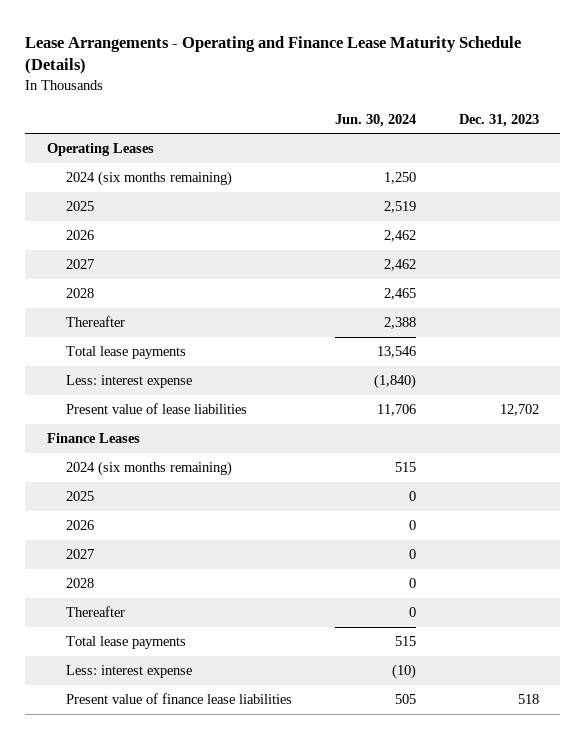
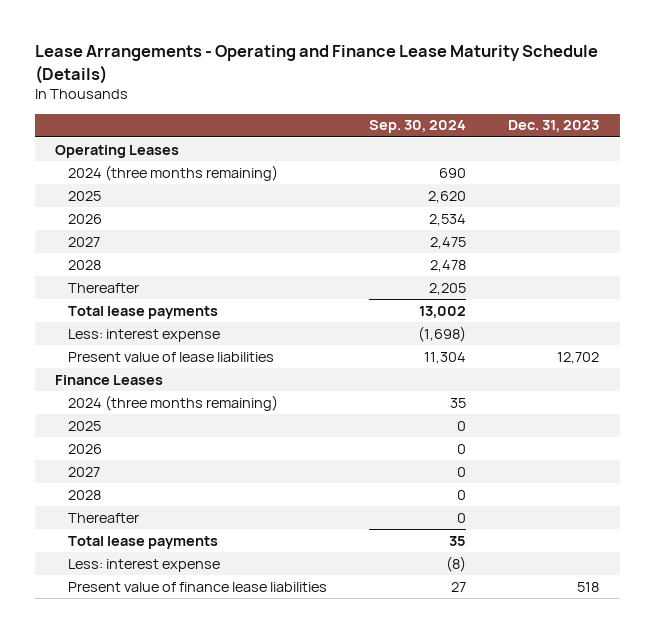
[334,113,416,127] Jun. 30, 2024 -> none
none -> [368,120,466,134] Sep. 30, 2024
[65,171,232,187] 2024 (six months remaining) -> [67,164,278,181] 2024 (three months remaining)
[65,461,232,477] 2024 (six months remaining) -> [67,394,278,411] 2024 (three months remaining)

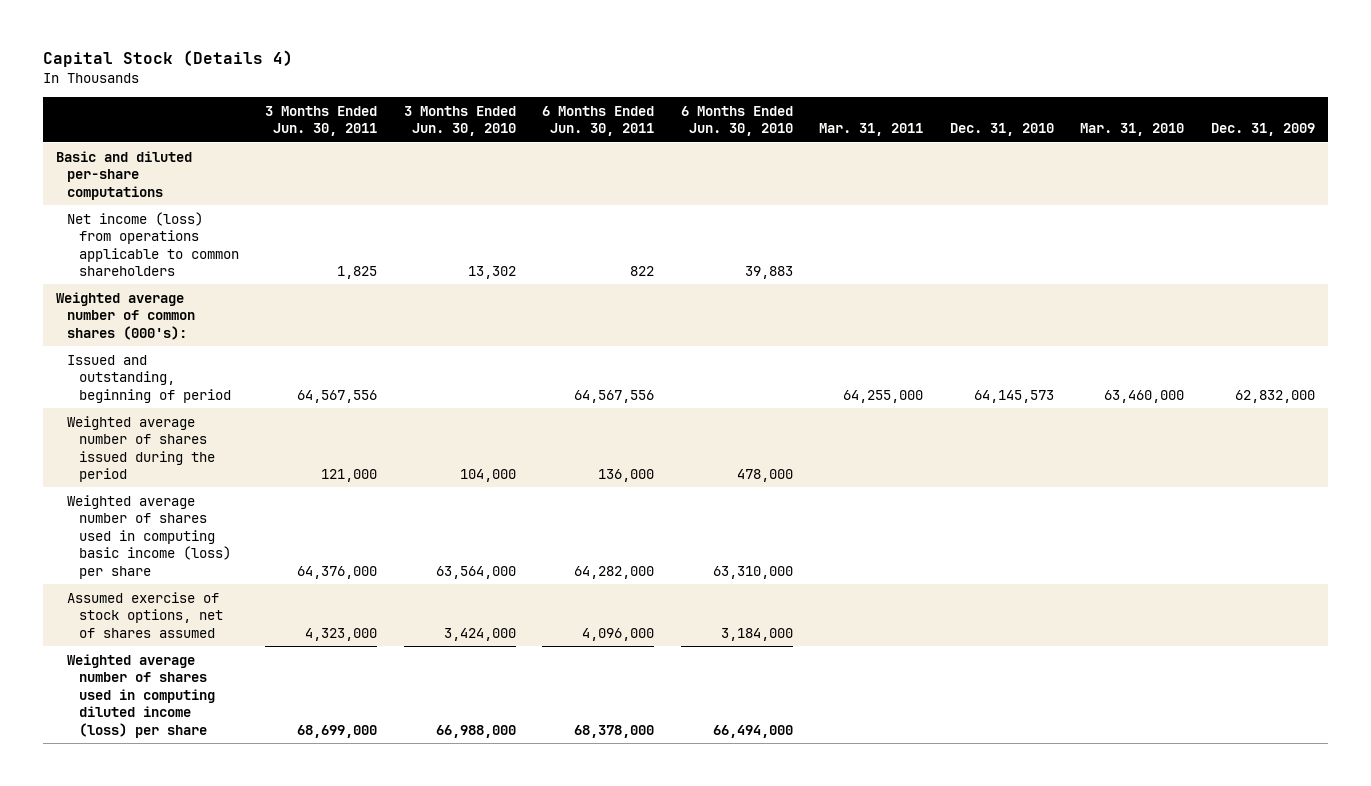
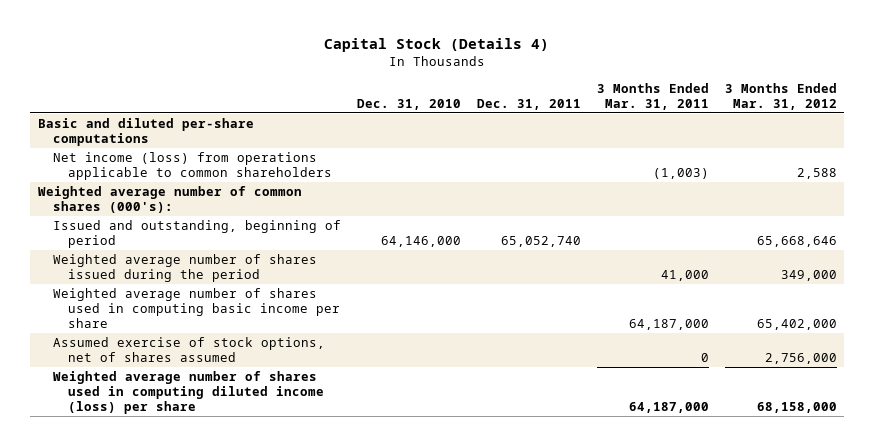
[265,105,378,137] 3 Months Ended Jun. 30, 2011 -> none
[403,105,516,137] 3 Months Ended Jun. 30, 2010 -> none
[542,105,655,137] 6 Months Ended Jun. 30, 2011 -> none
[680,105,793,137] 6 Months Ended Jun. 30, 2010 -> none
[819,123,924,137] Mar. 31, 2011 -> none
[1080,123,1185,137] Mar. 31, 2010 -> none
[1210,123,1315,137] Dec. 31, 2009 -> none
none -> [476,98,581,110] Dec. 31, 2011
none -> [596,82,709,110] 3 Months Ended Mar. 31, 2011
none -> [724,82,837,110] 3 Months Ended Mar. 31, 2012
[973,389,1054,403] 64,145,573 -> [380,236,461,248] 64,146,000
[67,494,231,579] Weighted average number of shares used in computing basic income (loss) per share -> [53,287,341,329] Weighted average number of shares used in computing basic income per share

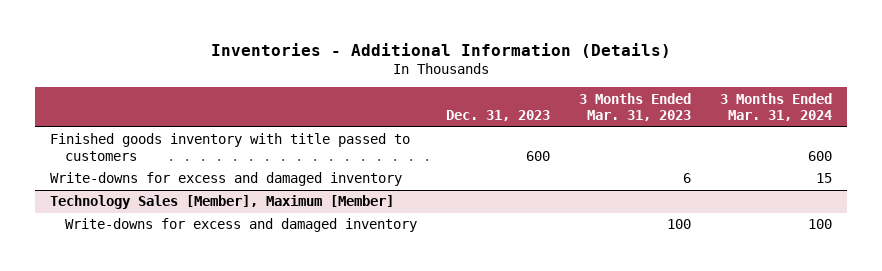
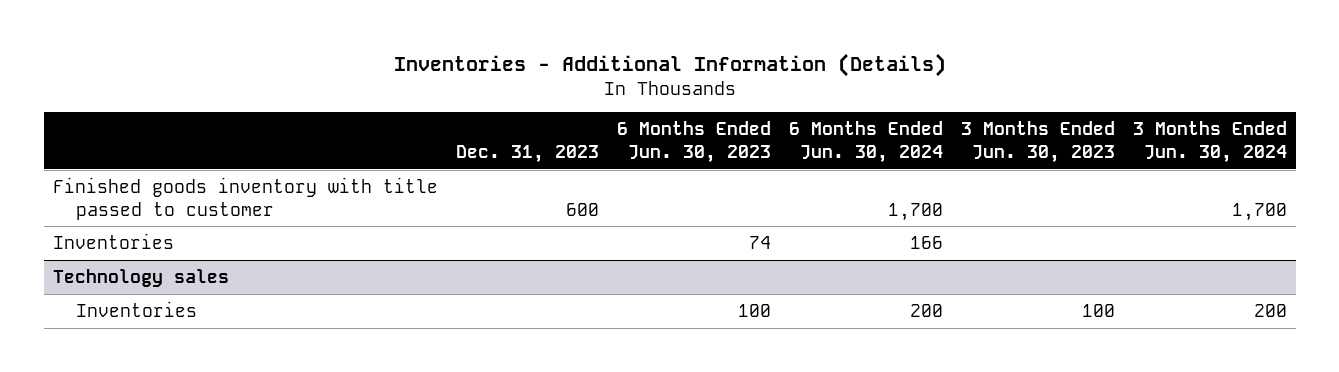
[579,92,692,122] 3 Months Ended Mar. 31, 2023 -> none
[720,92,833,122] 3 Months Ended Mar. 31, 2024 -> none
none -> [616,121,771,163] 6 Months Ended Jun. 30, 2023
none -> [788,121,943,163] 6 Months Ended Jun. 30, 2024
none -> [960,121,1115,163] 3 Months Ended Jun. 30, 2023
none -> [1132,121,1287,163] 3 Months Ended Jun. 30, 2024
[49,133,410,161] Finished goods inventory with title passed to customers -> [52,176,438,220] Finished goods inventory with title passed to customer
[49,172,402,187] Write-downs for excess and damaged inventory -> [52,232,174,249] Inventories
[49,195,394,210] Technology Sales [Member], Maximum [Member] -> [52,268,229,287] Technology sales
[64,218,417,233] Write-downs for excess and damaged inventory -> [75,300,197,317] Inventories

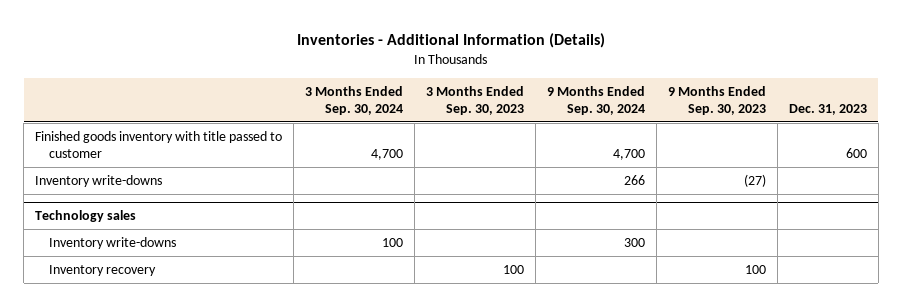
[616,121,771,163] 6 Months Ended Jun. 30, 2023 -> none
[788,121,943,163] 6 Months Ended Jun. 30, 2024 -> none
[960,121,1115,163] 3 Months Ended Jun. 30, 2023 -> none
[1132,121,1287,163] 3 Months Ended Jun. 30, 2024 -> none
none -> [304,85,403,116] 3 Months Ended Sep. 30, 2024
none -> [425,85,524,116] 3 Months Ended Sep. 30, 2023
none -> [546,85,645,116] 9 Months Ended Sep. 30, 2024
none -> [667,85,766,116] 9 Months Ended Sep. 30, 2023
[52,232,174,249] Inventories -> [35,174,163,187] Inventory write-downs
[75,300,197,317] Inventories -> [49,236,177,249] Inventory write-downs
none -> [49,264,157,276] Inventory recovery

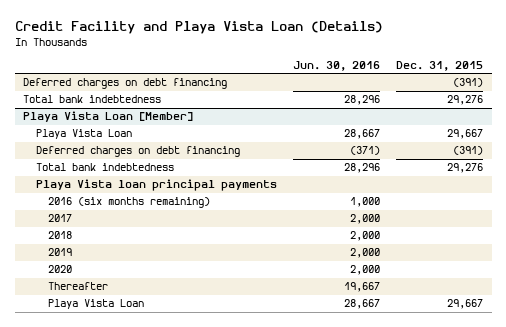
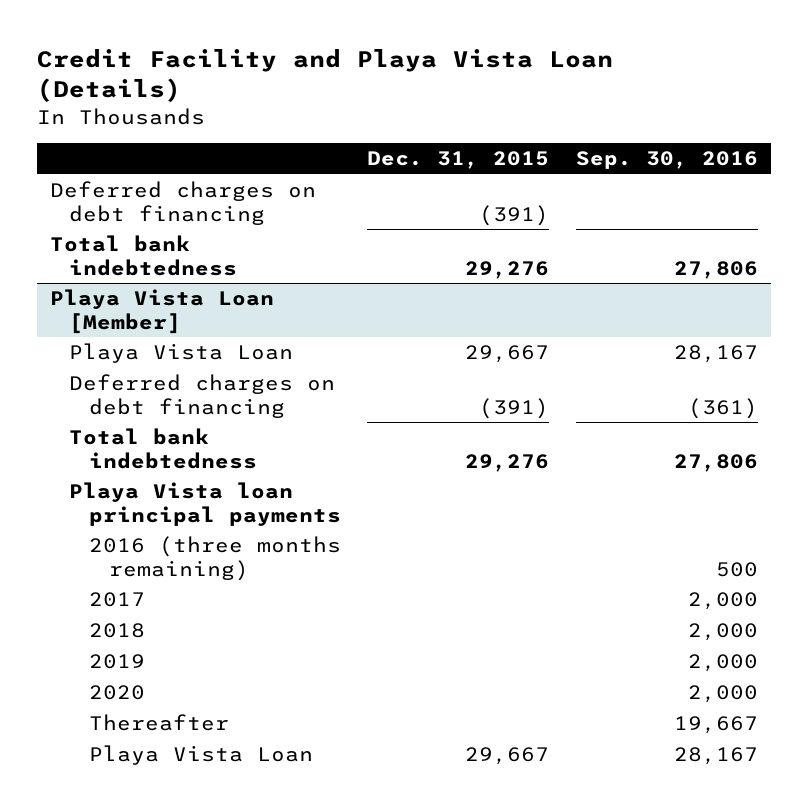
[292,60,380,71] Jun. 30, 2016 -> none
none -> [575,151,758,170] Sep. 30, 2016
[48,197,211,209] 2016 (six months remaining) -> [89,536,342,581] 2016 (three months remaining)

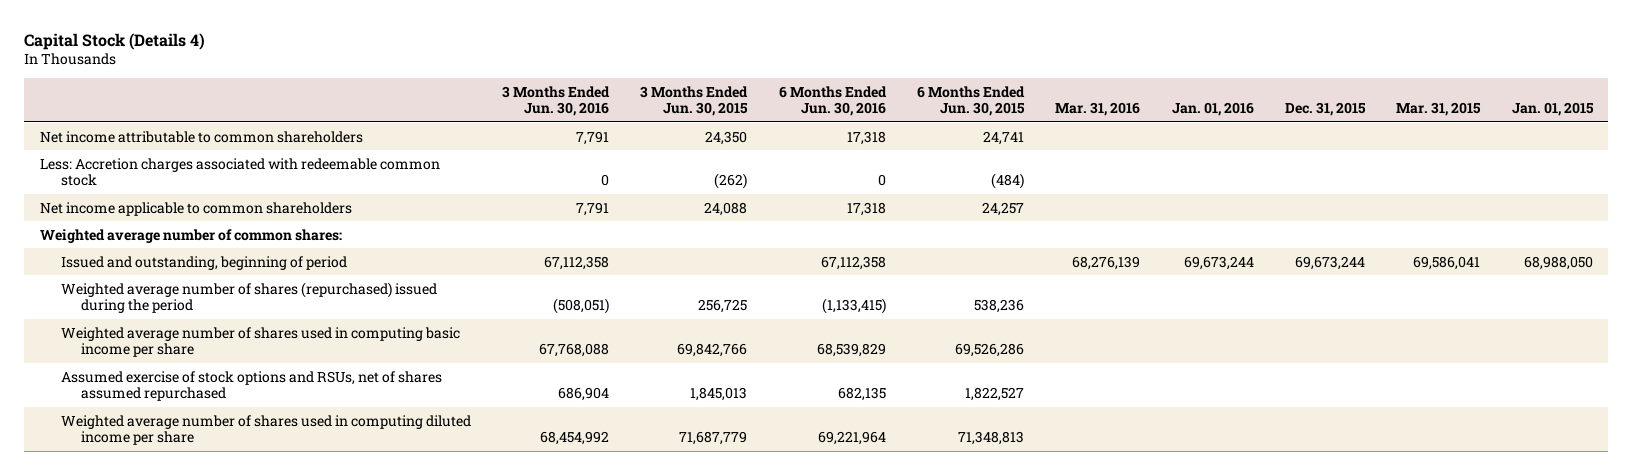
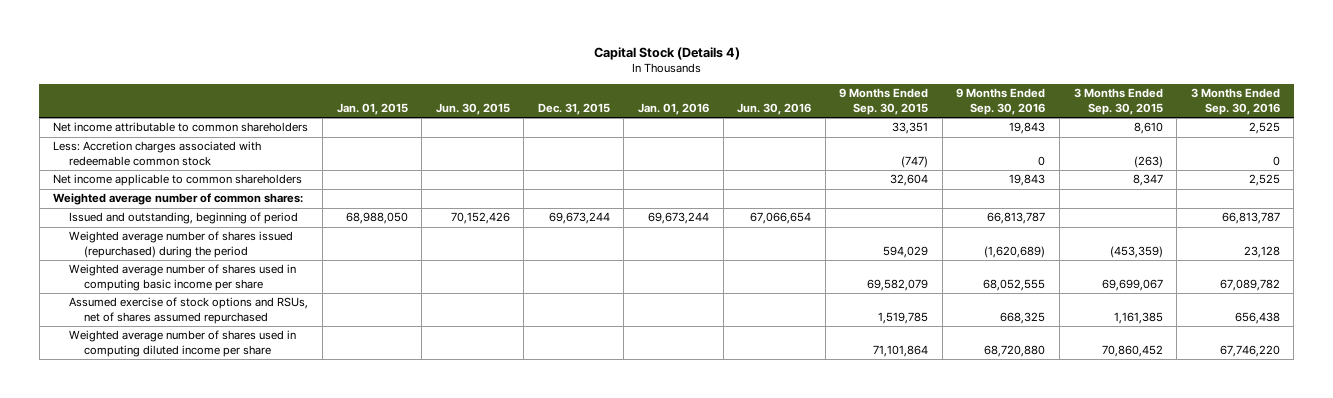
[502,85,611,117] 3 Months Ended Jun. 30, 2016 -> none
[640,85,749,117] 3 Months Ended Jun. 30, 2015 -> none
[778,85,887,117] 6 Months Ended Jun. 30, 2016 -> none
[917,85,1026,117] 6 Months Ended Jun. 30, 2015 -> none
[1055,102,1141,117] Mar. 31, 2016 -> none
[1396,102,1482,117] Mar. 31, 2015 -> none
none -> [435,102,510,115] Jun. 30, 2015
none -> [737,102,812,115] Jun. 30, 2016
none -> [839,88,929,115] 9 Months Ended Sep. 30, 2015
none -> [956,88,1046,115] 9 Months Ended Sep. 30, 2016
none -> [1073,88,1163,115] 3 Months Ended Sep. 30, 2015
none -> [1190,88,1280,115] 3 Months Ended Sep. 30, 2016
[60,281,437,313] Weighted average number of shares (repurchased) issued during the period -> [68,231,293,258] Weighted average number of shares issued (repurchased) during the period

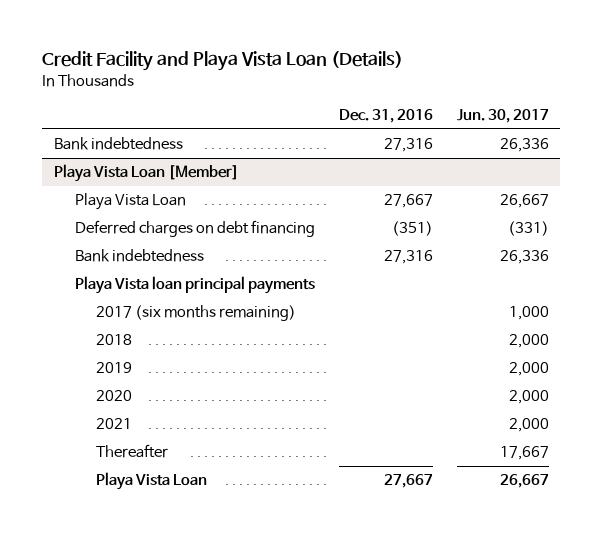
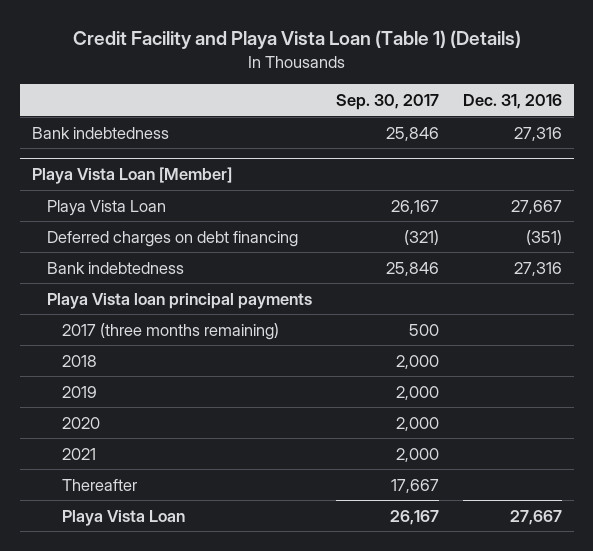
[41,51,403,72] Credit Facility and Playa Vista Loan (Details) -> [72,30,521,50] Credit Facility and Playa Vista Loan (Table 1) (Details)
[456,109,549,124] Jun. 30, 2017 -> none
none -> [335,94,439,111] Sep. 30, 2017
[96,305,297,322] 2017 (six months remaining) -> [61,322,279,340] 2017 (three months remaining)

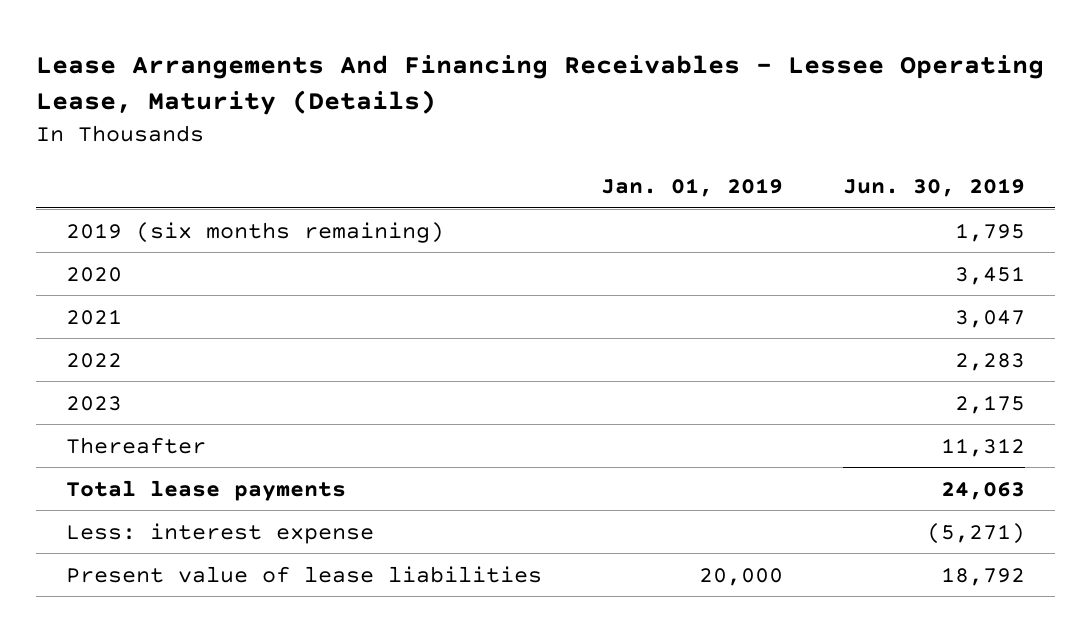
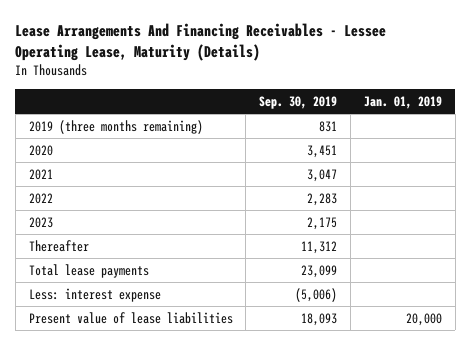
[842,178,1025,198] Jun. 30, 2019 -> none
none -> [259,95,338,109] Sep. 30, 2019
[65,221,444,243] 2019 (six months remaining) -> [28,119,203,134] 2019 (three months remaining)

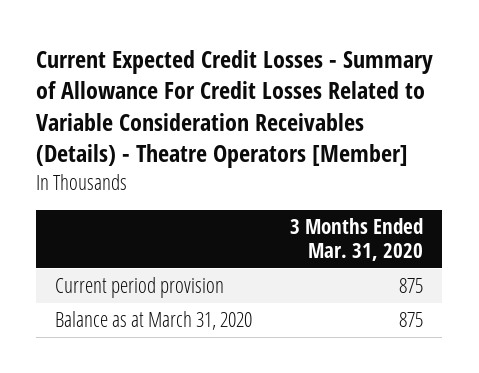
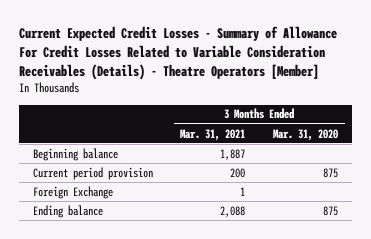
none -> [180,128,246,141] Mar. 31, 2021
none -> [32,147,118,161] Beginning balance
none -> [32,185,113,199] Foreign Exchange
[55,310,253,330] Balance as at March 31, 2020 -> [32,204,103,218] Ending balance

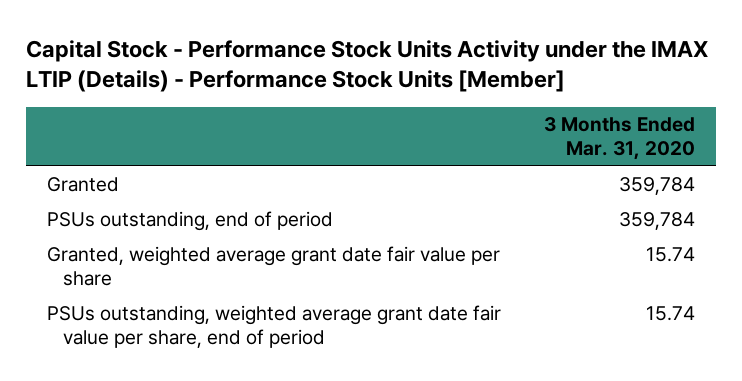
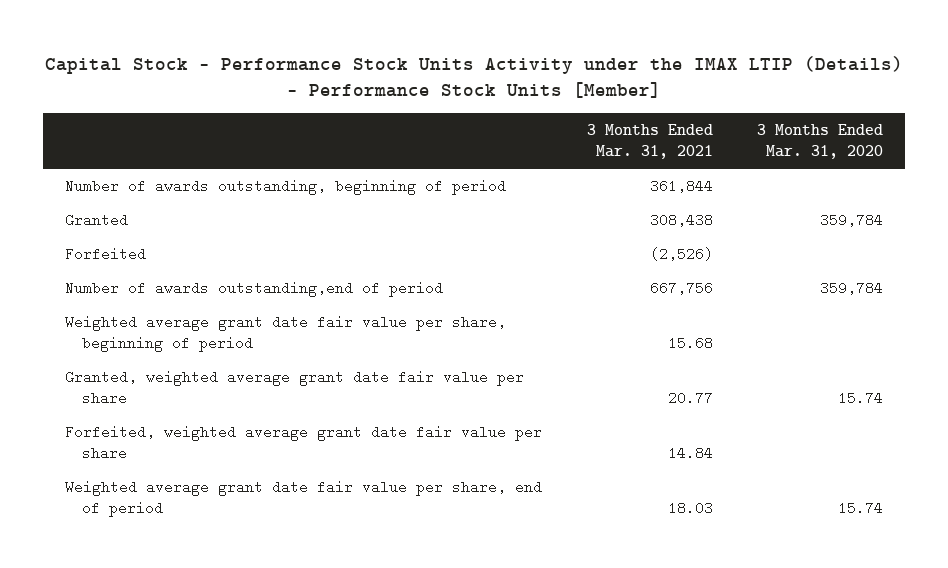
none -> [586,124,713,160] 3 Months Ended Mar. 31, 2021
none -> [65,179,507,196] Number of awards outstanding, beginning of period
none -> [65,247,147,262] Forfeited
[47,211,334,232] PSUs outstanding, end of period -> [65,281,444,298] Number of awards outstanding,end of period
none -> [65,315,507,353] Weighted average grant date fair value per share, beginning of period
none -> [65,425,543,461] Forfeited, weighted average grant date fair value per share
[47,305,502,349] PSUs outstanding, weighted average grant date fair value per share, end of period -> [65,480,543,518] Weighted average grant date fair value per share, end of period

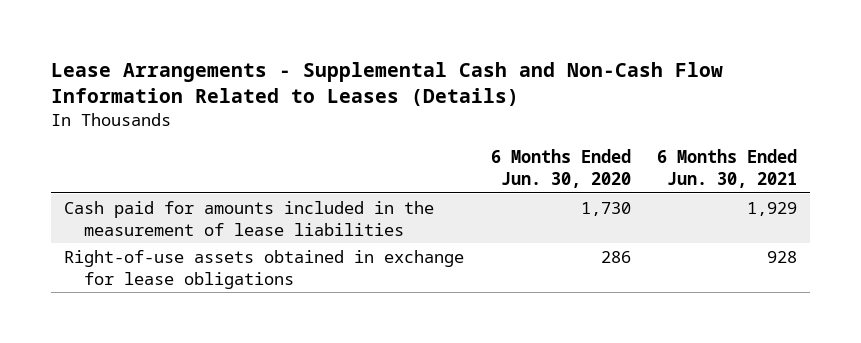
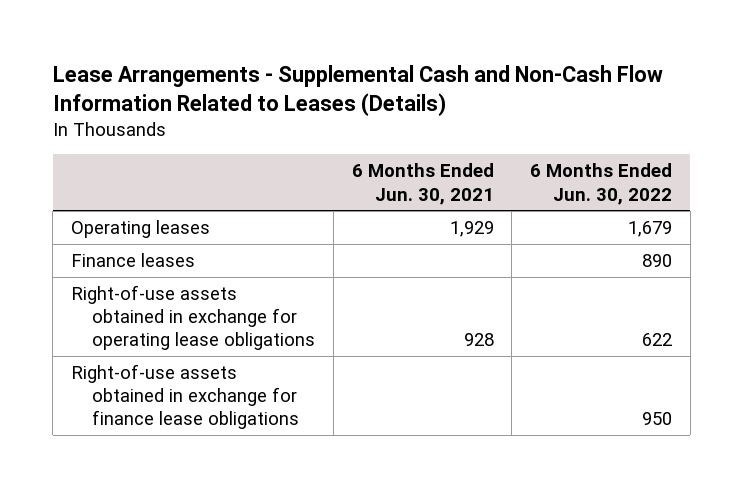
[490,148,631,188] 6 Months Ended Jun. 30, 2020 -> none
none -> [530,163,673,205] 6 Months Ended Jun. 30, 2022
[64,200,435,236] Cash paid for amounts included in the measurement of lease liabilities -> [71,219,211,238] Operating leases
none -> [71,252,196,267] Finance leases
[64,249,465,289] Right-of-use assets obtained in exchange for lease obligations -> [71,284,316,351] Right-of-use assets obtained in exchange for operating lease obligations
none -> [71,363,300,430] Right-of-use assets obtained in exchange for finance lease obligations

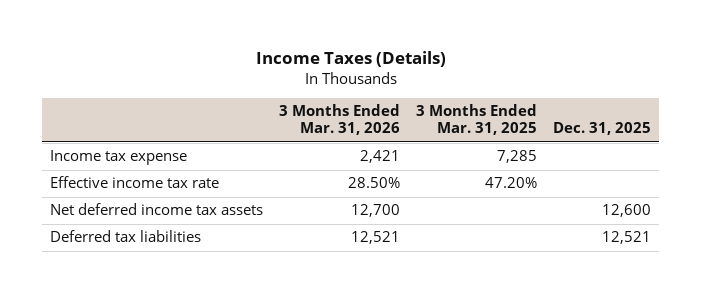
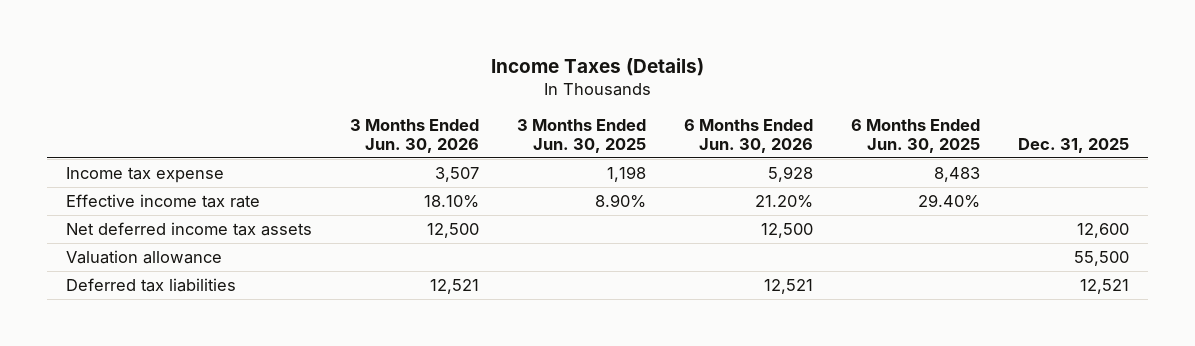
[279,104,401,136] 3 Months Ended Mar. 31, 2026 -> none
[416,104,538,136] 3 Months Ended Mar. 31, 2025 -> none
none -> [350,118,480,153] 3 Months Ended Jun. 30, 2026
none -> [517,118,647,153] 3 Months Ended Jun. 30, 2025
none -> [684,118,814,153] 6 Months Ended Jun. 30, 2026
none -> [851,118,981,153] 6 Months Ended Jun. 30, 2025
none -> [66,249,223,264] Valuation allowance

